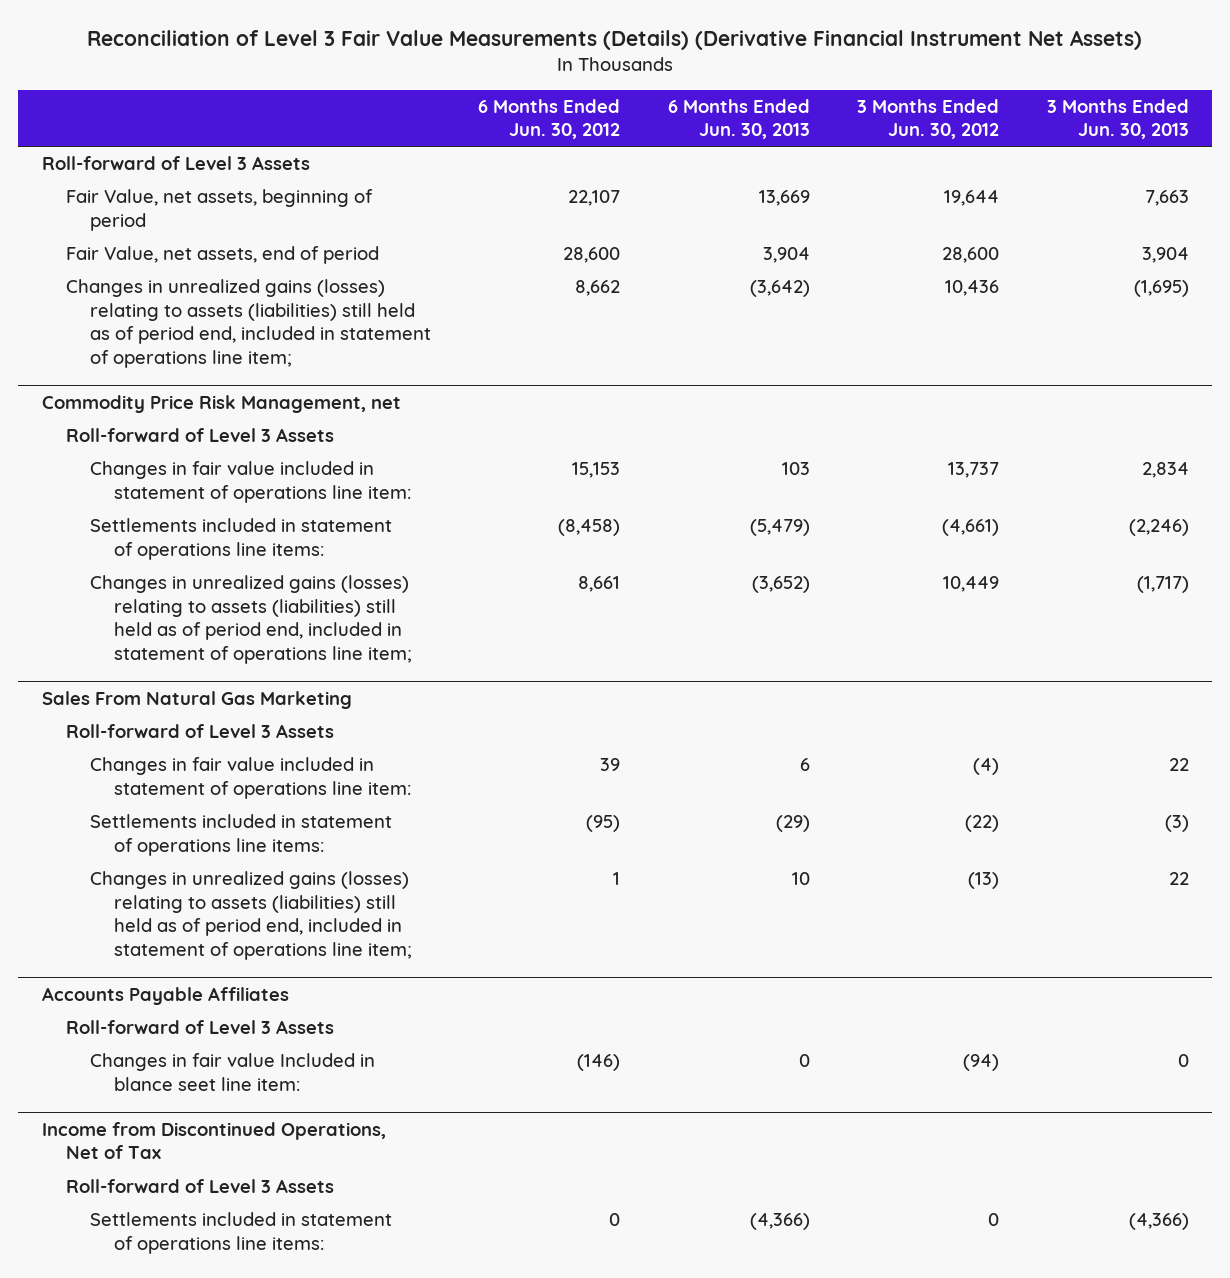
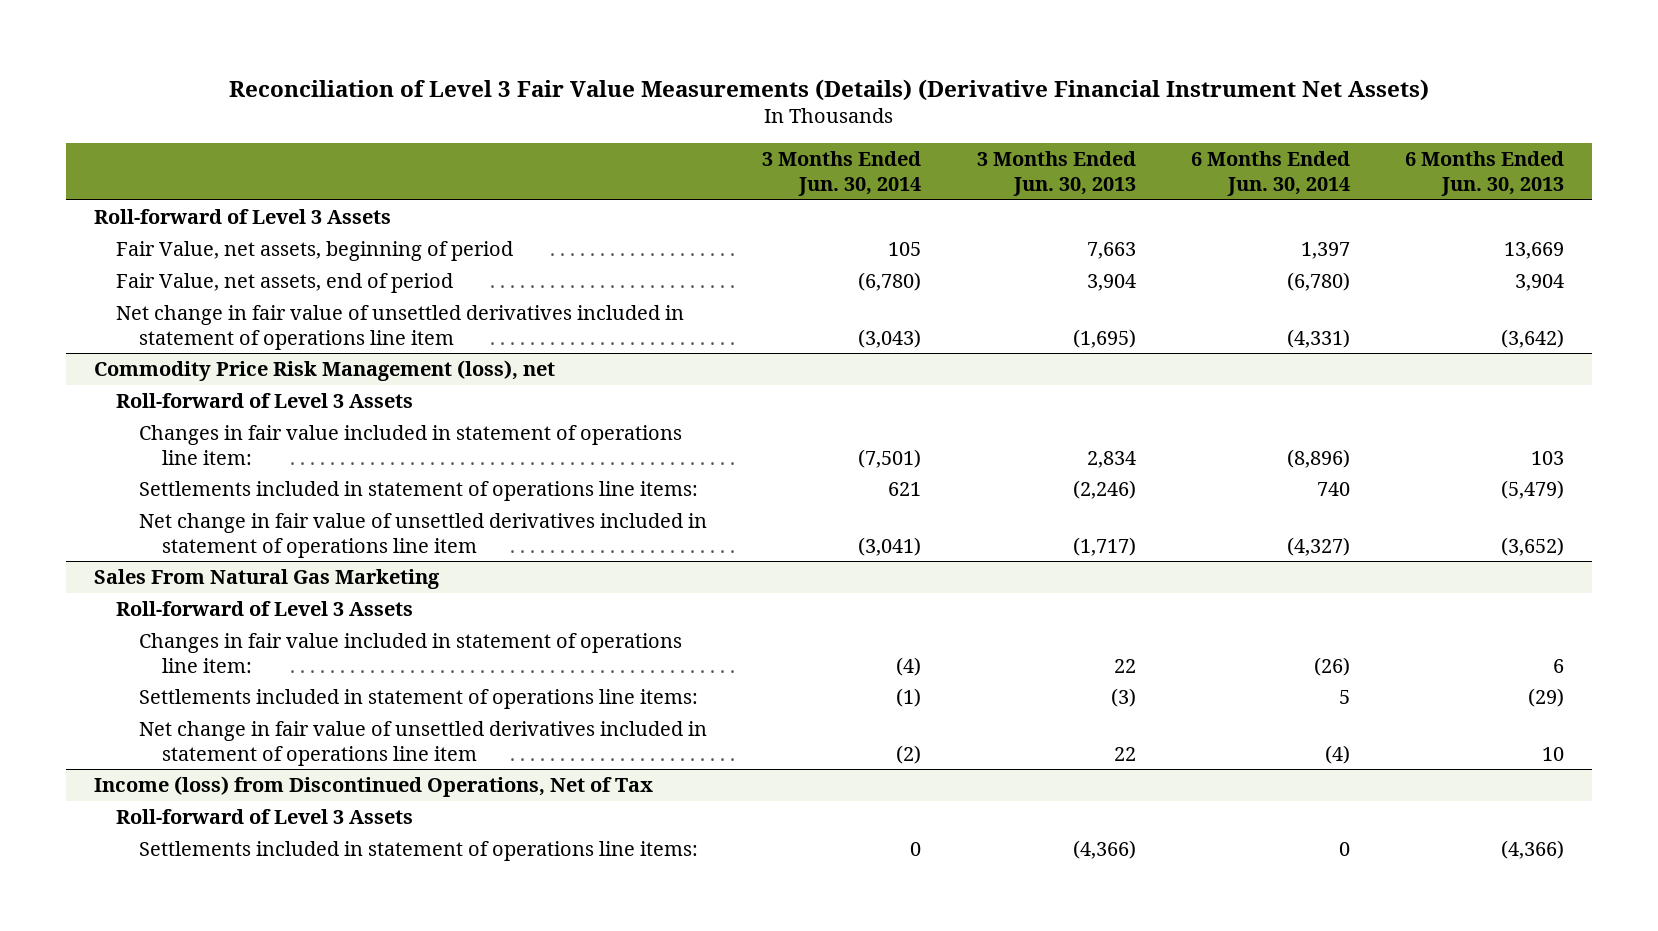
[478,98,621,140] 6 Months Ended Jun. 30, 2012 -> none
[857,98,1000,140] 3 Months Ended Jun. 30, 2012 -> none
none -> [762,151,922,196] 3 Months Ended Jun. 30, 2014
none -> [1190,151,1350,196] 6 Months Ended Jun. 30, 2014
[65,279,431,368] Changes in unrealized gains (losses) relating to assets (liabilities) still held as of period end, included in statement of operations line item; -> [116,304,685,350] Net change in fair value of unsettled derivatives included in statement of operations line item
[41,394,401,413] Commodity Price Risk Management, net -> [93,359,555,381] Commodity Price Risk Management (loss), net
[89,575,412,664] Changes in unrealized gains (losses) relating to assets (liabilities) still held as of period end, included in statement of operations line item; -> [139,512,708,558] Net change in fair value of unsettled derivatives included in statement of operations line item
[41,986,289,1005] Accounts Payable Affiliates -> none
[65,1020,334,1035] Roll-forward of Level 3 Assets -> none
[89,1053,375,1091] Changes in fair value Included in blance seet line item: -> none
[89,871,412,960] Changes in unrealized gains (losses) relating to assets (liabilities) still held as of period end, included in statement of operations line item; -> [139,720,708,766] Net change in fair value of unsettled derivatives included in statement of operations line item
[41,1121,386,1160] Income from Discontinued Operations, Net of Tax -> [93,775,653,797] Income (loss) from Discontinued Operations, Net of Tax

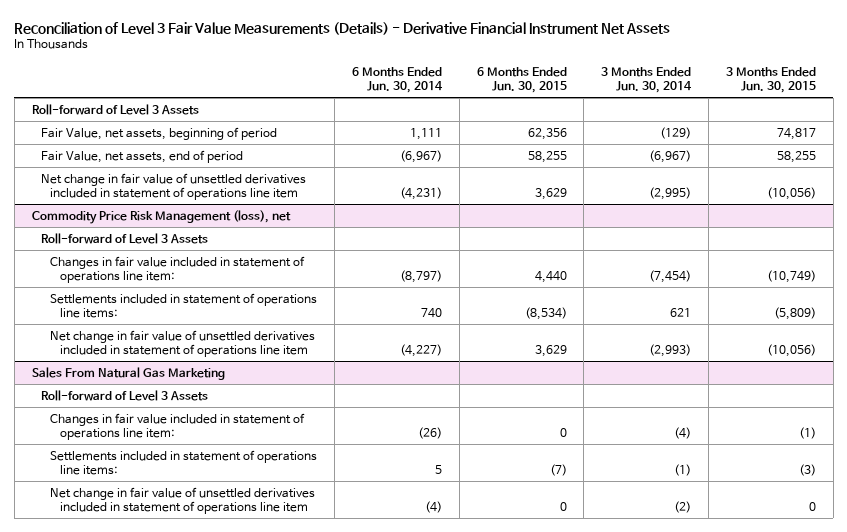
[228,78,1429,101] Reconciliation of Level 3 Fair Value Measurements (Details) (Derivative Financial Instrument Net Assets) -> [14,21,671,35] Reconciliation of Level 3 Fair Value Measurements (Details) - Derivative Financial Instrument Net Assets
[976,151,1136,196] 3 Months Ended Jun. 30, 2013 -> none
[1404,151,1564,196] 6 Months Ended Jun. 30, 2013 -> none
none -> [476,66,567,93] 6 Months Ended Jun. 30, 2015
none -> [725,66,816,93] 3 Months Ended Jun. 30, 2015
[888,241,922,256] 105 -> [660,126,692,139] (129)
[1300,241,1350,259] 1,397 -> [409,127,442,140] 1,111
[858,271,922,291] (6,780) -> [649,149,692,163] (6,967)
[1286,271,1350,291] (6,780) -> [399,149,442,163] (6,967)
[858,328,922,348] (3,043) -> [649,186,692,200] (2,995)
[1286,328,1350,348] (4,331) -> [399,186,442,200] (4,231)
[858,448,922,468] (7,501) -> [649,269,692,283] (7,454)
[1286,448,1350,468] (8,896) -> [399,269,442,283] (8,797)
[858,536,922,556] (3,041) -> [649,343,692,357] (2,993)
[1286,536,1350,556] (4,327) -> [399,343,442,357] (4,227)
[93,775,653,797] Income (loss) from Discontinued Operations, Net of Tax -> none
[116,808,414,824] Roll-forward of Level 3 Assets -> none
[139,840,699,861] Settlements included in statement of operations line items: -> none

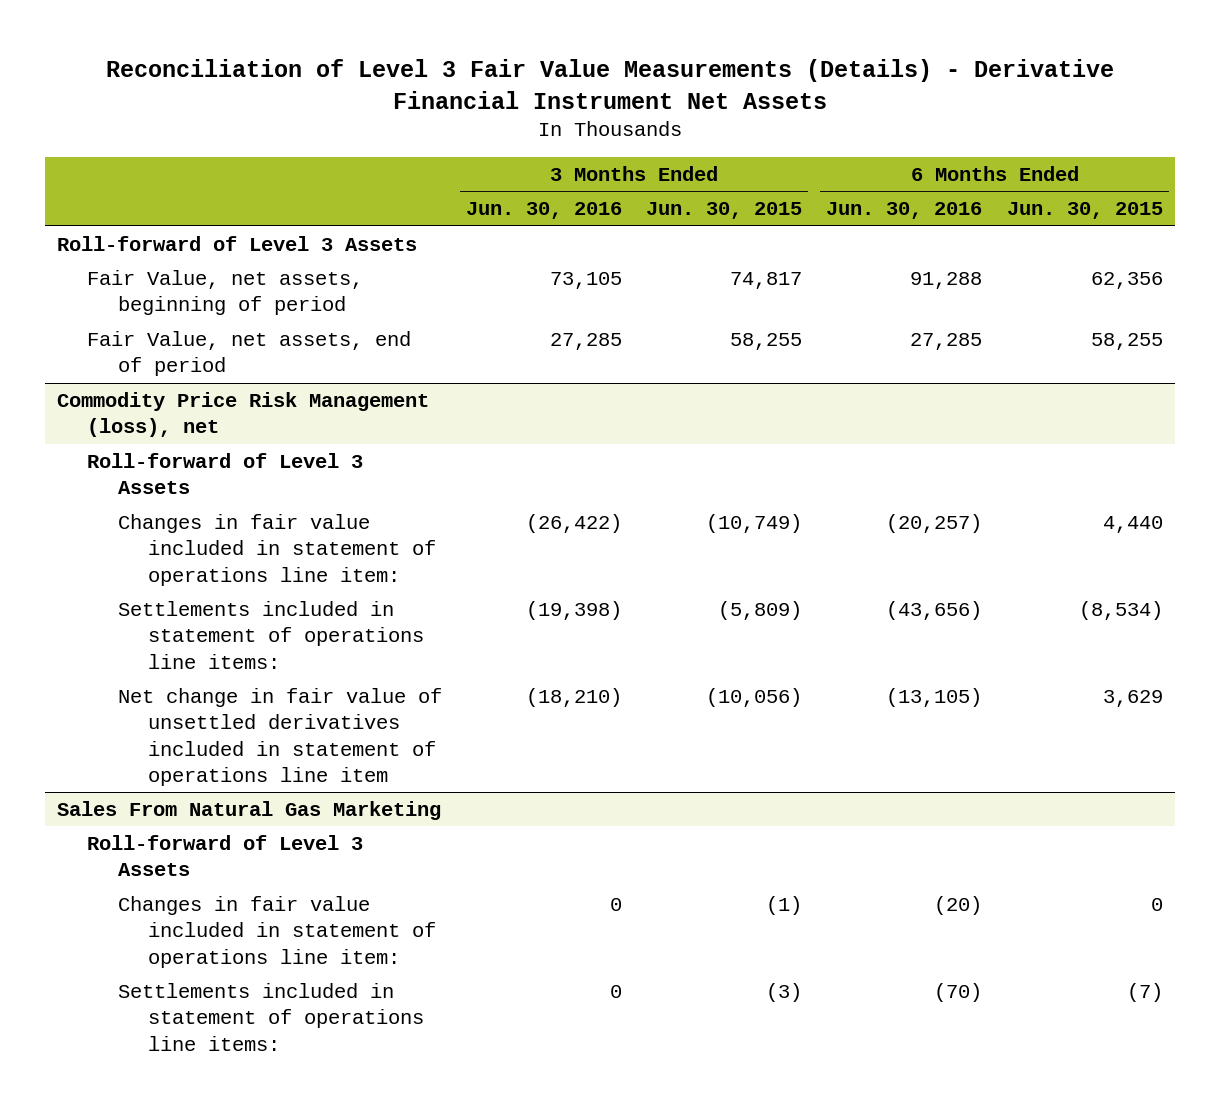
[351,66,443,93] 6 Months Ended Jun. 30, 2014 -> none
[601,66,693,93] 3 Months Ended Jun. 30, 2014 -> none
none -> [466,202,623,220] Jun. 30, 2016
none -> [826,202,983,220] Jun. 30, 2016
[40,172,306,200] Net change in fair value of unsettled derivatives included in statement of operations line item -> none
[50,486,316,514] Net change in fair value of unsettled derivatives included in statement of operations line item -> none

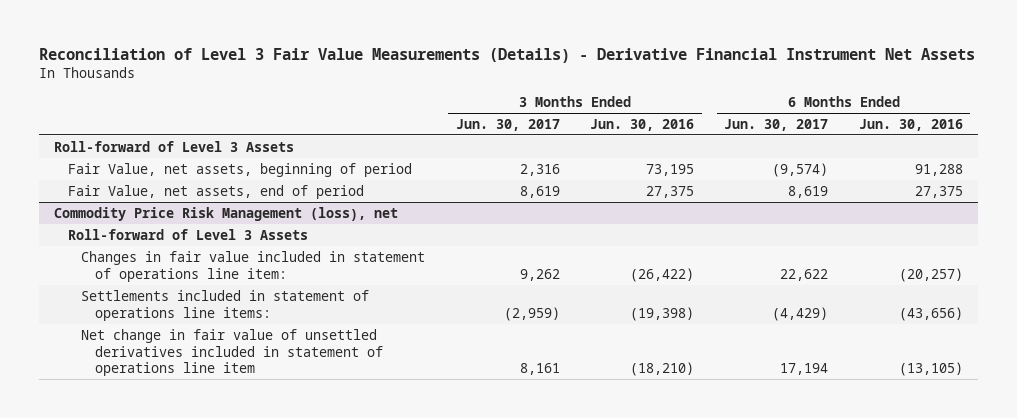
[646,202,803,220] Jun. 30, 2015 -> none
[1006,202,1163,220] Jun. 30, 2015 -> none
none -> [455,118,560,131] Jun. 30, 2017
none -> [724,118,829,131] Jun. 30, 2017
[550,271,623,289] 73,105 -> [646,163,695,176] 73,195
[550,332,623,350] 27,285 -> [646,185,695,198] 27,375
[910,332,983,350] 27,285 -> [914,185,963,198] 27,375
[56,800,441,820] Sales From Natural Gas Marketing -> none
[87,834,364,877] Roll-forward of Level 3 Assets -> none
[117,895,437,968] Changes in fair value included in statement of operations line item: -> none
[117,982,425,1051] Settlements included in statement of operations line items: -> none

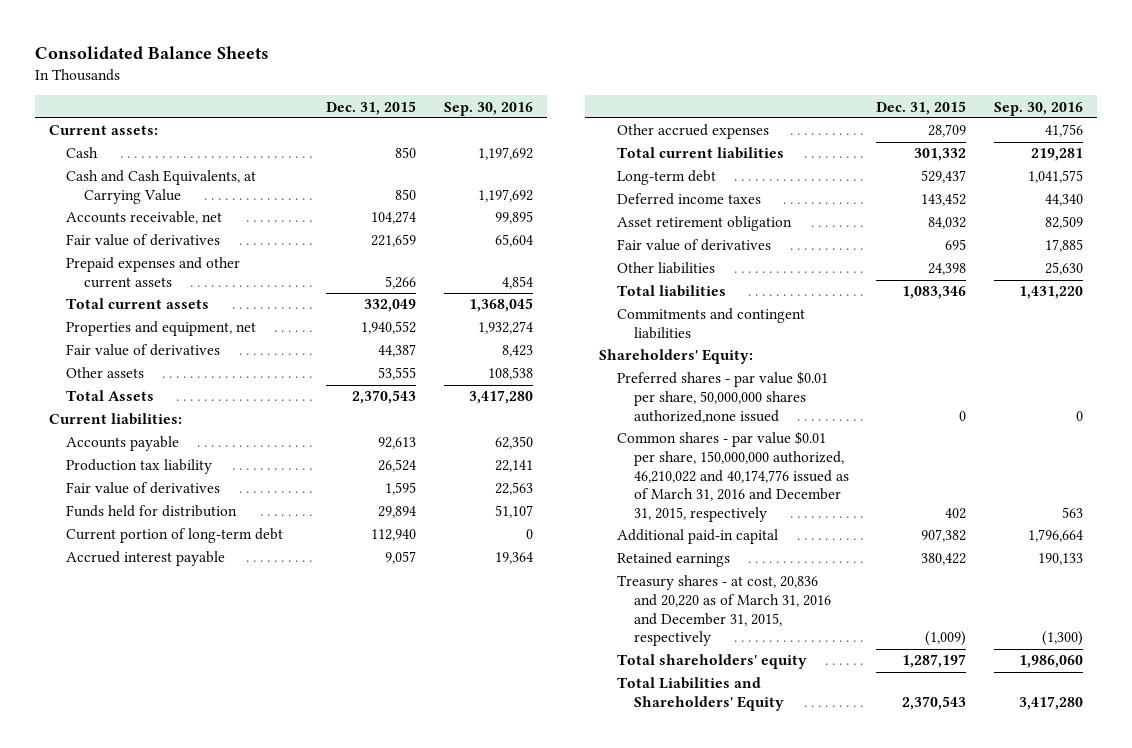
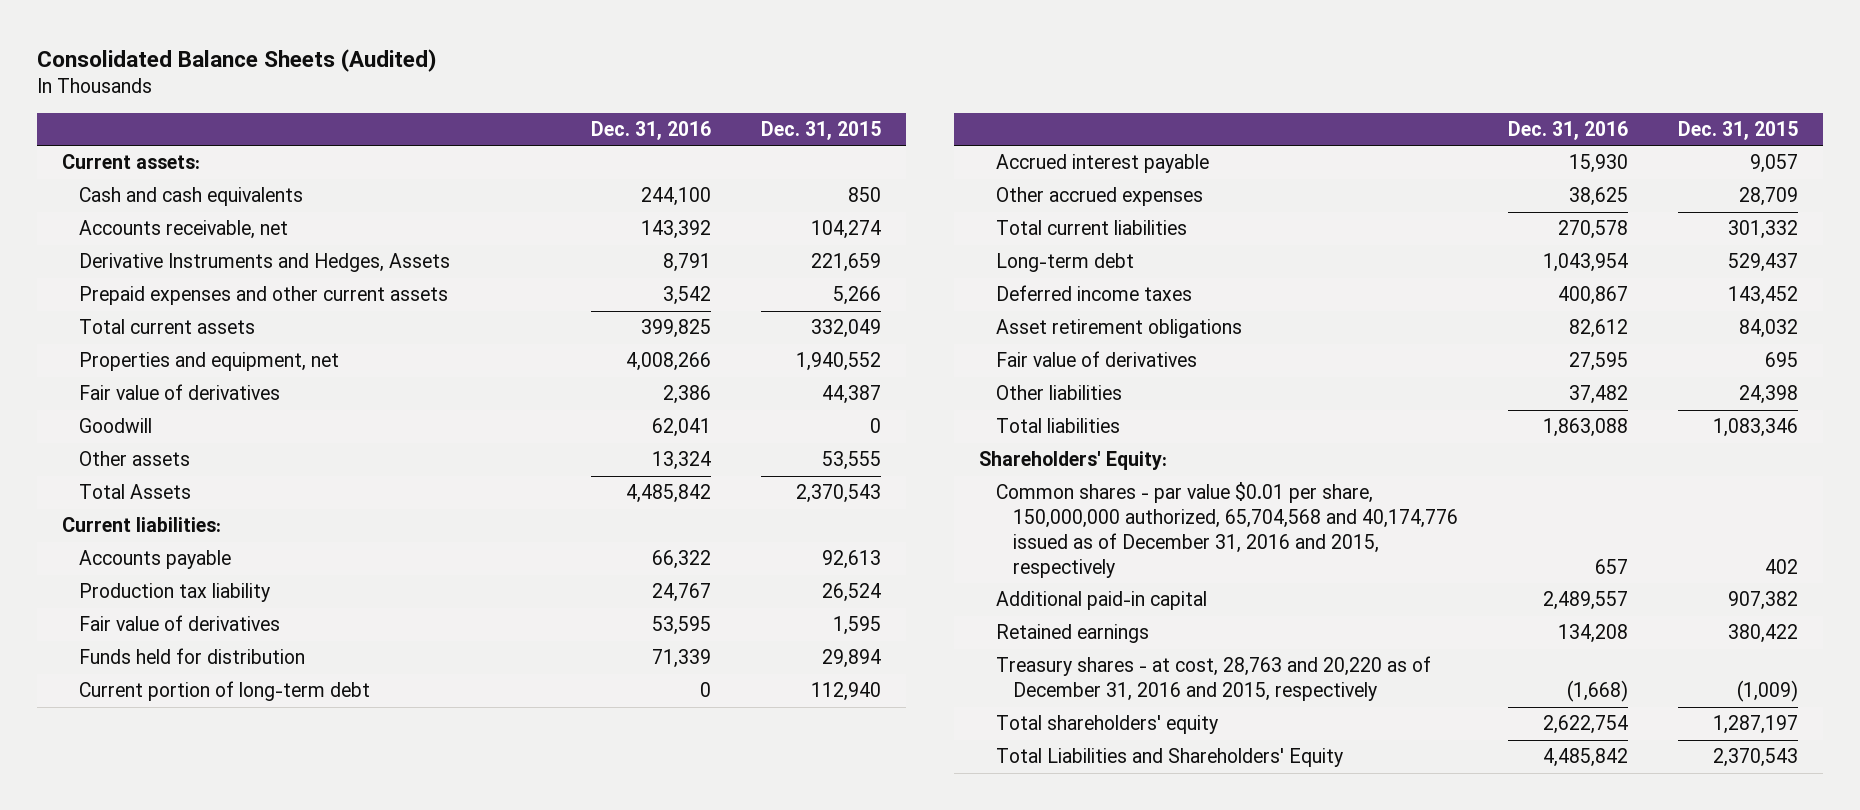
[35,46,270,60] Consolidated Balance Sheets -> [36,48,437,72] Consolidated Balance Sheets (Audited)
[443,101,533,116] Sep. 30, 2016 -> none
none -> [590,120,711,140] Dec. 31, 2016
[66,147,99,159] Cash -> none
[66,170,257,204] Cash and Cash Equivalents, at Carrying Value -> [78,187,303,207] Cash and cash equivalents
[66,234,221,247] Fair value of derivatives -> [78,253,450,273] Derivative Instruments and Hedges, Assets
none -> [78,418,152,434] Goodwill
[616,216,792,232] Asset retirement obligation -> [996,319,1243,339] Asset retirement obligations
[616,308,805,339] Commitments and contingent liabilities -> none
[616,371,828,423] Preferred shares - par value $0.01 per share, 50,000,000 shares authorized,none issued -> none
[616,431,849,522] Common shares - par value $0.01 per share, 150,000,000 authorized, 46,210,022 and 40,174,776 issued as of March 31, 2016 and December 31, 2015, respectively -> [996,482,1459,578] Common shares - par value $0.01 per share, 150,000,000 authorized, 65,704,568 and 40,174,776 issued as of December 31, 2016 and 2015, respectively
[616,575,831,647] Treasury shares - at cost, 20,836 and 20,220 as of March 31, 2016 and December 31, 2015, respectively -> [996,656,1432,702] Treasury shares - at cost, 28,763 and 20,220 as of December 31, 2016 and 2015, respectively

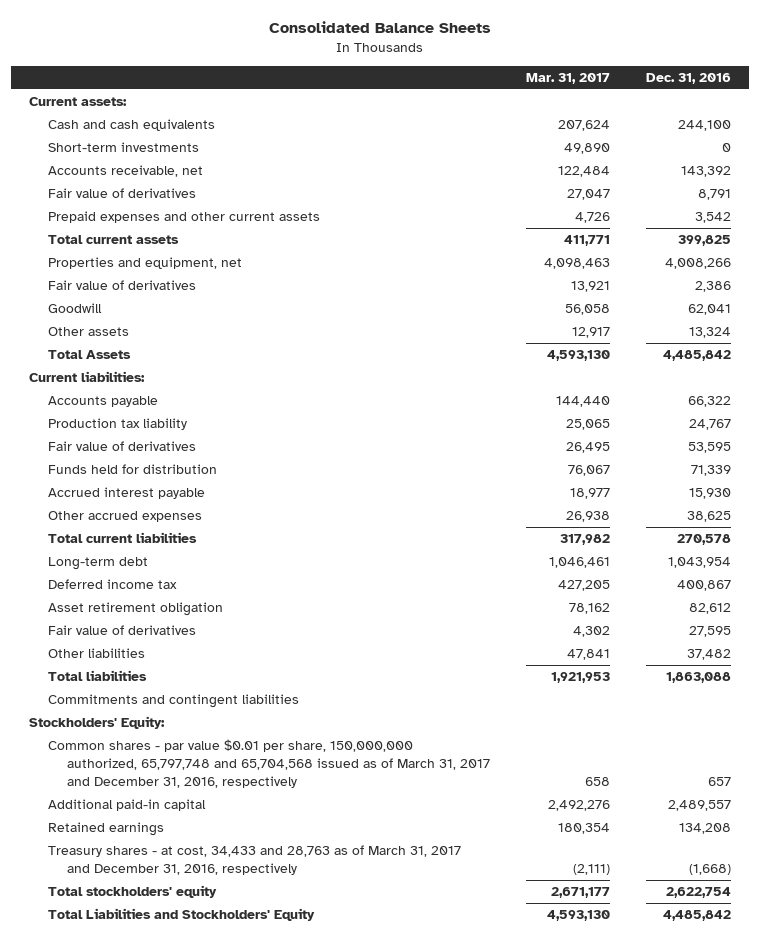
[36,48,437,72] Consolidated Balance Sheets (Audited) -> [269,20,492,33] Consolidated Balance Sheets
[760,120,881,140] Dec. 31, 2015 -> none
none -> [525,72,610,84] Mar. 31, 2017
none -> [47,142,199,153] Short-term investments
[78,253,450,273] Derivative Instruments and Hedges, Assets -> [47,188,196,199] Fair value of derivatives
[78,681,370,702] Current portion of long-term debt -> none
[996,285,1193,302] Deferred income taxes -> [47,579,177,590] Deferred income tax
[996,319,1243,339] Asset retirement obligations -> [47,602,223,617] Asset retirement obligation
none -> [47,694,299,709] Commitments and contingent liabilities
[978,451,1167,471] Shareholders' Equity: -> [29,716,166,730] Stockholders' Equity:
[996,482,1459,578] Common shares - par value $0.01 per share, 150,000,000 authorized, 65,704,568 and 40,174,776 issued as of December 31, 2016 and 2015, respectively -> [47,739,490,788] Common shares - par value $0.01 per share, 150,000,000 authorized, 65,797,748 and 65,704,568 issued as of March 31, 2017 and December 31, 2016, respectively
[996,656,1432,702] Treasury shares - at cost, 28,763 and 20,220 as of December 31, 2016 and 2015, respectively -> [47,845,461,875] Treasury shares - at cost, 34,433 and 28,763 as of March 31, 2017 and December 31, 2016, respectively
[996,715,1219,735] Total shareholders' equity -> [47,885,217,899] Total stockholders' equity
[996,748,1344,768] Total Liabilities and Shareholders' Equity -> [47,908,315,922] Total Liabilities and Stockholders' Equity

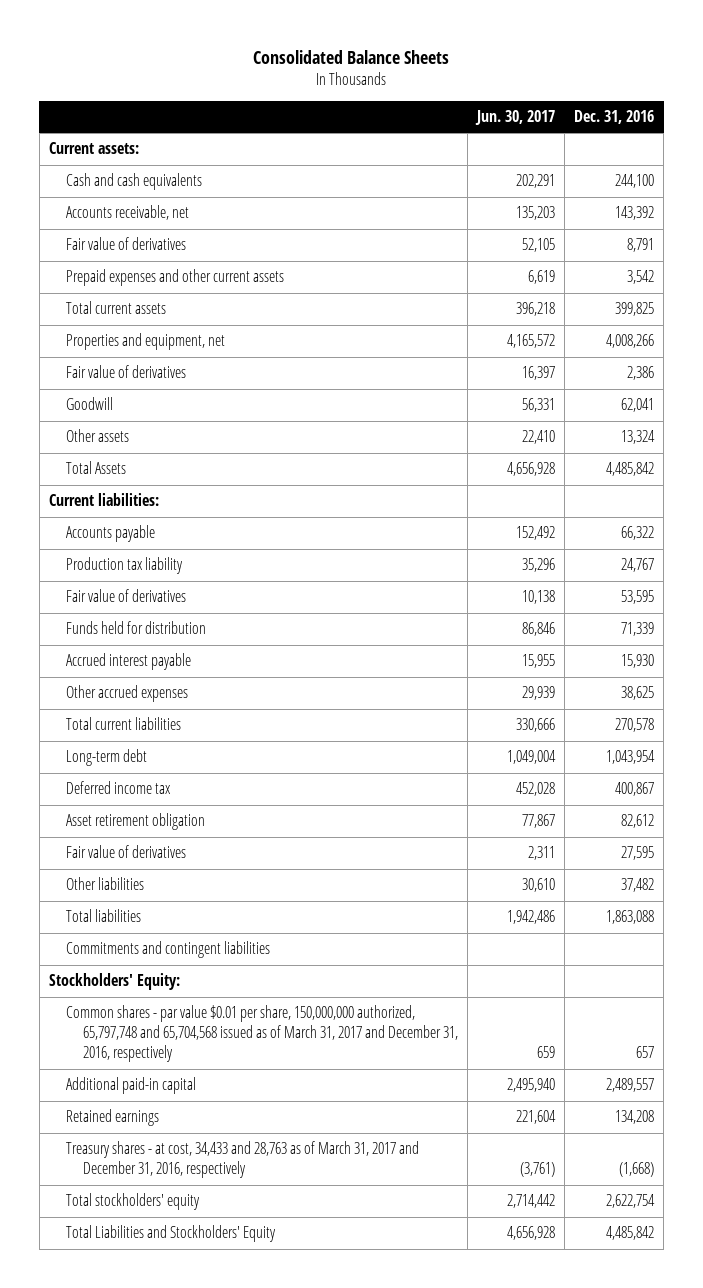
[525,72,610,84] Mar. 31, 2017 -> none
none -> [475,110,556,126] Jun. 30, 2017
[47,142,199,153] Short-term investments -> none

